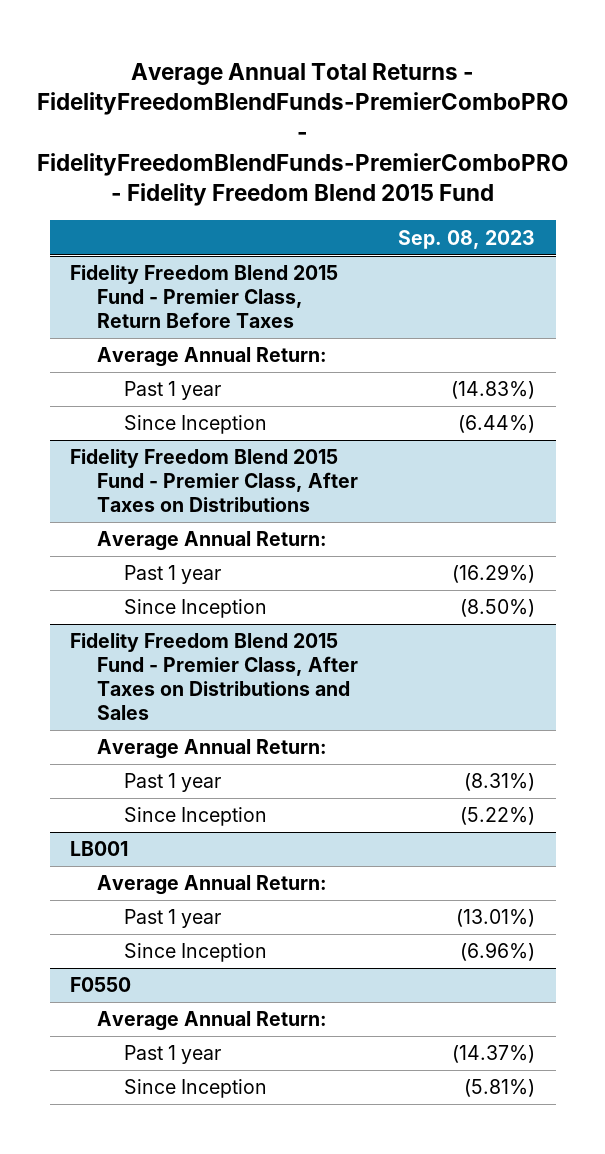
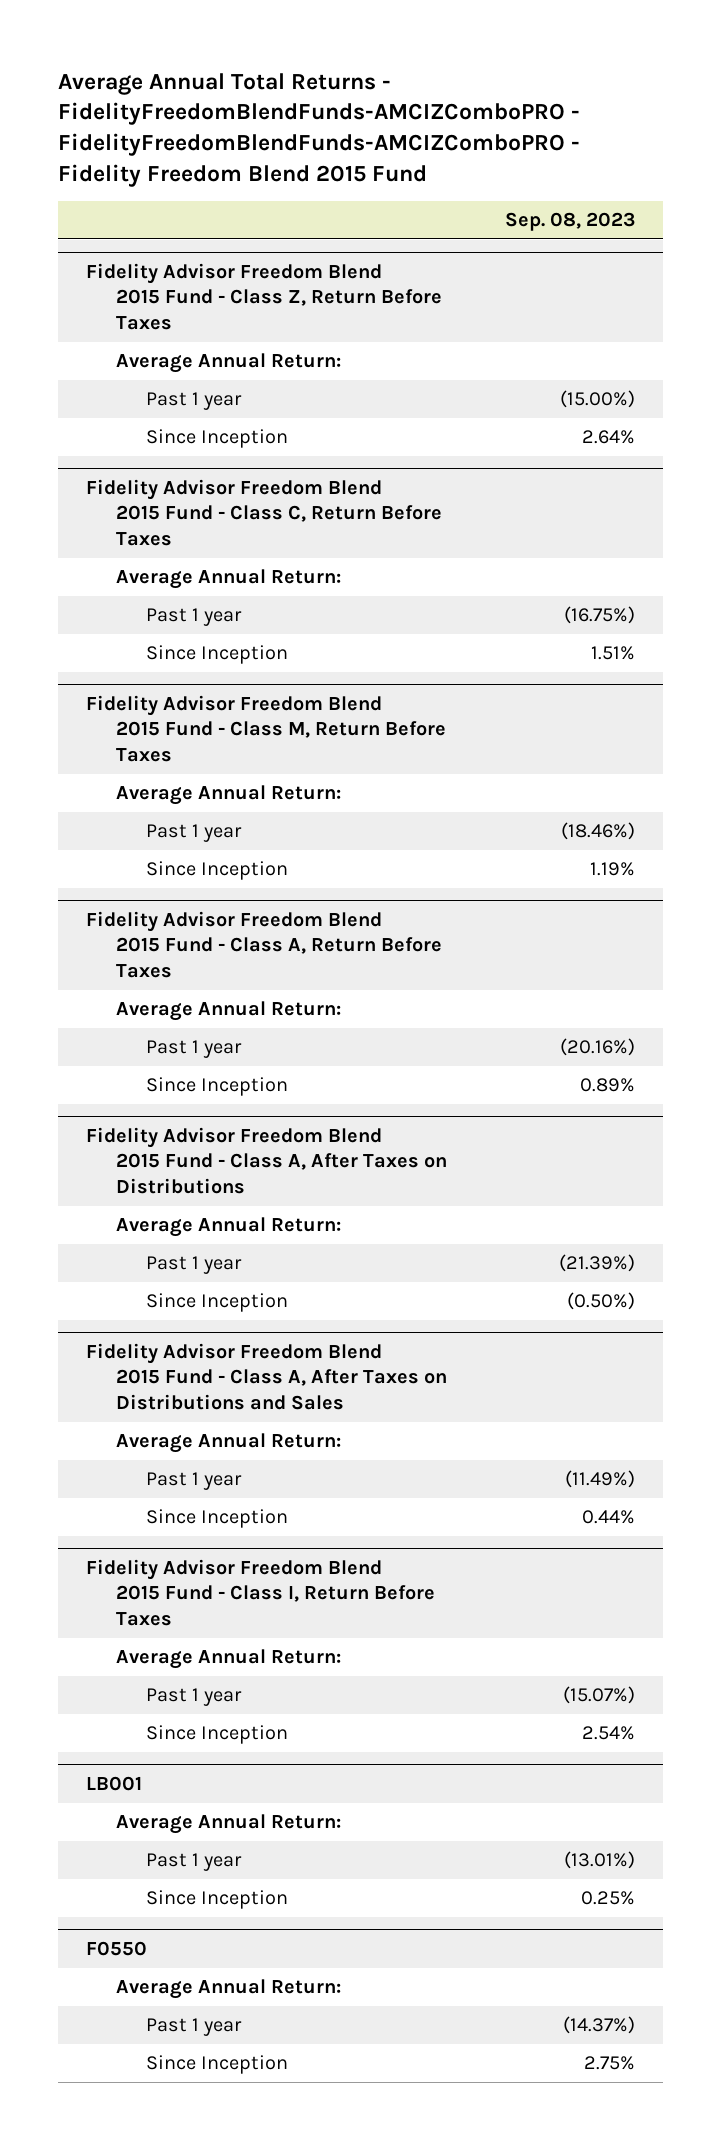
[36,62,568,206] Average Annual Total Returns - FidelityFreedomBlendFunds-PremierComboPRO - FidelityFreedomBlendFunds-PremierComboPRO - Fidelity Freedom Blend 2015 Fund -> [57,72,580,188] Average Annual Total Returns - FidelityFreedomBlendFunds-AMCIZComboPRO - FidelityFreedomBlendFunds-AMCIZComboPRO - Fidelity Freedom Blend 2015 Fund
[69,265,338,328] Fidelity Freedom Blend 2015 Fund - Premier Class, Return Before Taxes -> [86,262,443,330] Fidelity Advisor Freedom Blend 2015 Fund - Class Z, Return Before Taxes
[69,449,358,512] Fidelity Freedom Blend 2015 Fund - Premier Class, After Taxes on Distributions -> none
[451,381,536,400] (14.83%) -> [559,390,635,409] (15.00%)
[458,415,536,434] (6.44%) -> [581,430,635,445] 2.64%
none -> [86,478,443,546] Fidelity Advisor Freedom Blend 2015 Fund - Class C, Return Before Taxes
[69,633,358,720] Fidelity Freedom Blend 2015 Fund - Premier Class, After Taxes on Distributions and Sales -> none
[452,564,536,584] (16.29%) -> [563,606,635,625] (16.75%)
[460,599,536,618] (8.50%) -> [590,646,635,661] 1.51%
none -> [86,694,447,762] Fidelity Advisor Freedom Blend 2015 Fund - Class M, Return Before Taxes
[464,773,536,792] (8.31%) -> [560,822,635,841] (18.46%)
[460,807,536,826] (5.22%) -> [589,862,635,877] 1.19%
none -> [86,910,443,978] Fidelity Advisor Freedom Blend 2015 Fund - Class A, Return Before Taxes
none -> [116,1001,342,1022] Average Annual Return:
none -> [146,1040,243,1059] Past 1 year
none -> [146,1077,289,1097] Since Inception
none -> [86,1126,448,1194] Fidelity Advisor Freedom Blend 2015 Fund - Class A, After Taxes on Distributions
none -> [116,1217,342,1238] Average Annual Return:
none -> [146,1256,243,1275] Past 1 year
none -> [146,1293,289,1313] Since Inception
none -> [86,1342,448,1410] Fidelity Advisor Freedom Blend 2015 Fund - Class A, After Taxes on Distributions and Sales
none -> [116,1433,342,1454] Average Annual Return:
none -> [146,1472,243,1491] Past 1 year
none -> [146,1509,289,1529] Since Inception
none -> [86,1558,436,1626] Fidelity Advisor Freedom Blend 2015 Fund - Class I, Return Before Taxes
none -> [116,1649,342,1670] Average Annual Return:
none -> [146,1688,243,1707] Past 1 year
none -> [146,1725,289,1745] Since Inception
[460,942,536,962] (6.96%) -> [580,1891,635,1906] 0.25%
[464,1079,536,1098] (5.81%) -> [583,2056,635,2071] 2.75%

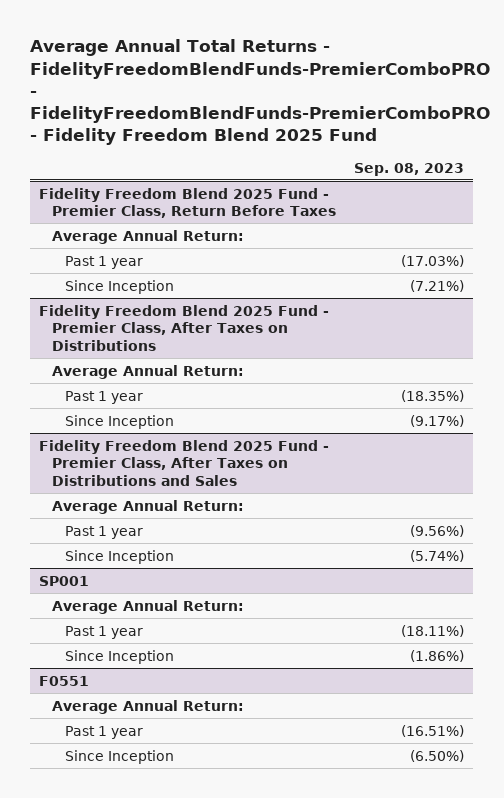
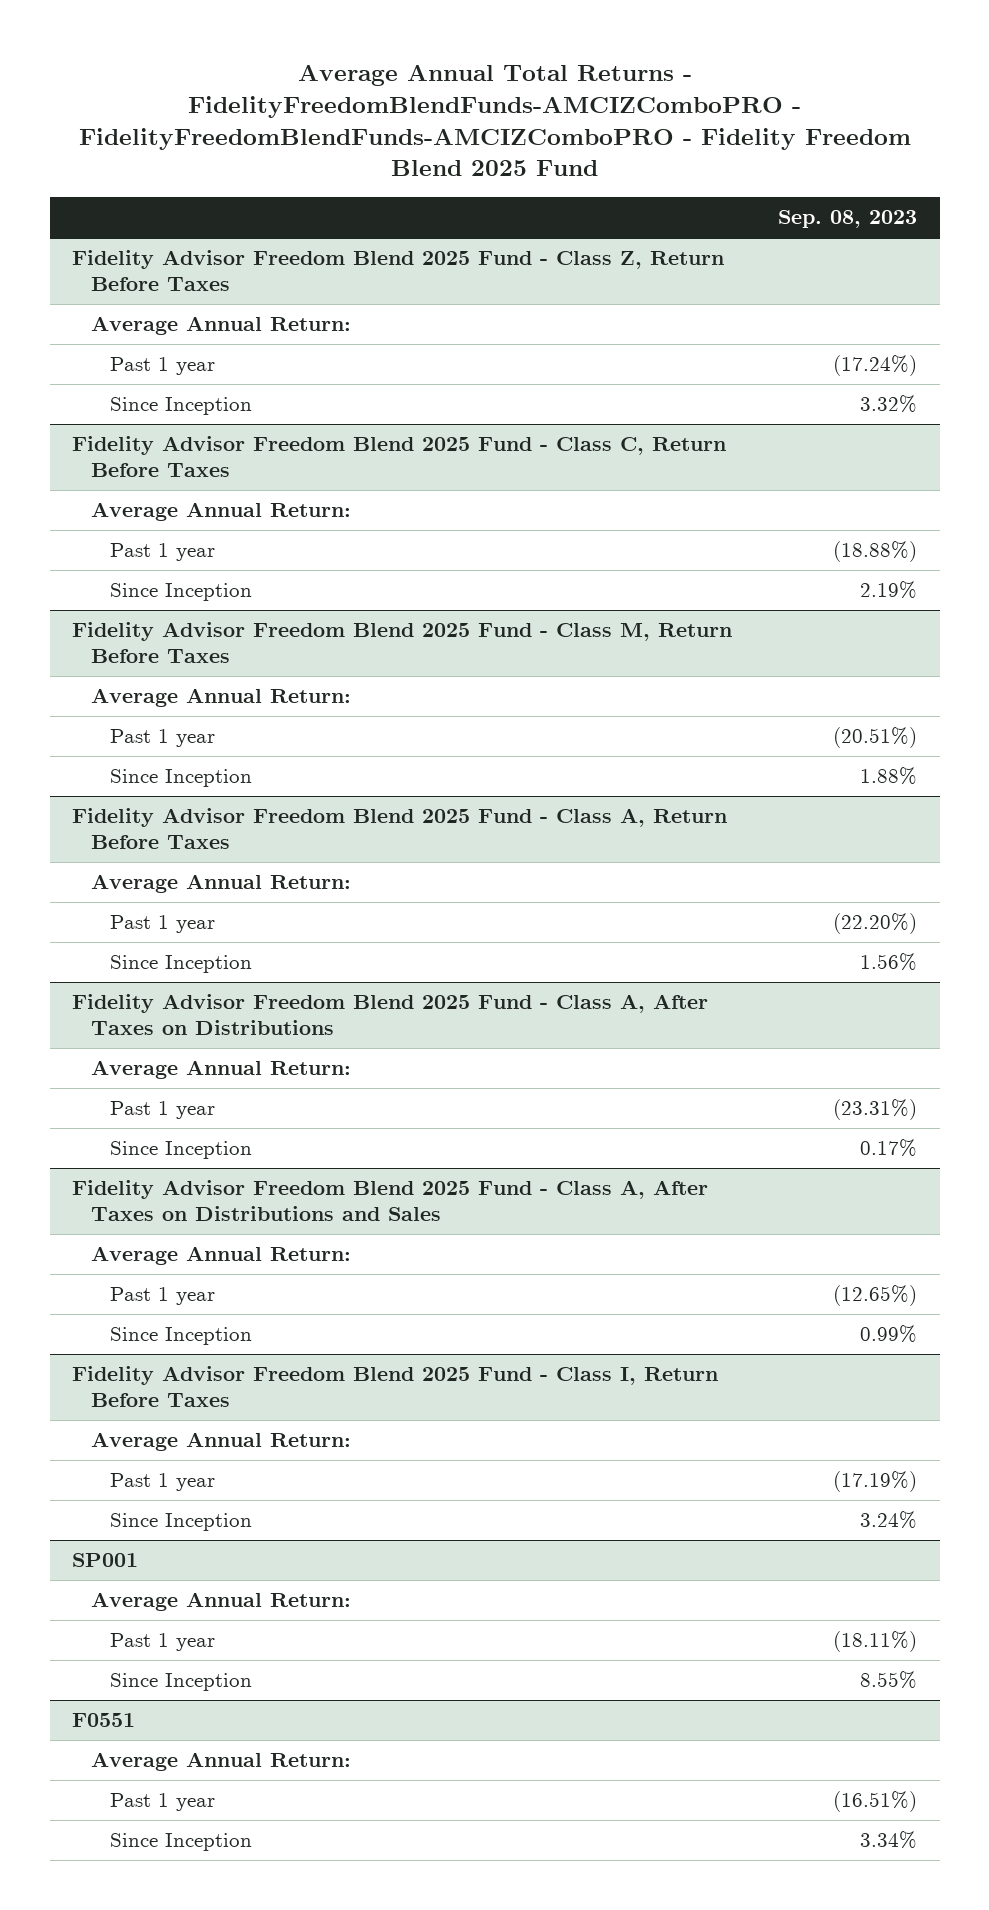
[30,39,491,145] Average Annual Total Returns - FidelityFreedomBlendFunds-PremierComboPRO - FidelityFreedomBlendFunds-PremierComboPRO - Fidelity Freedom Blend 2025 Fund -> [78,64,911,177] Average Annual Total Returns - FidelityFreedomBlendFunds-AMCIZComboPRO - FidelityFreedomBlendFunds-AMCIZComboPRO - Fidelity Freedom Blend 2025 Fund
[39,187,337,219] Fidelity Freedom Blend 2025 Fund - Premier Class, Return Before Taxes -> [72,250,725,291] Fidelity Advisor Freedom Blend 2025 Fund - Class Z, Return Before Taxes
[39,304,330,351] Fidelity Freedom Blend 2025 Fund - Premier Class, After Taxes on Distributions -> none
[401,254,465,267] (17.03%) -> [833,355,918,377] (17.24%)
[410,279,465,292] (7.21%) -> [860,395,918,414] 3.32%
none -> [72,436,727,477] Fidelity Advisor Freedom Blend 2025 Fund - Class C, Return Before Taxes
[39,439,330,486] Fidelity Freedom Blend 2025 Fund - Premier Class, After Taxes on Distributions and Sales -> none
[401,389,465,402] (18.35%) -> [833,541,918,563] (18.88%)
[410,414,465,427] (9.17%) -> [860,581,918,600] 2.19%
none -> [72,622,733,663] Fidelity Advisor Freedom Blend 2025 Fund - Class M, Return Before Taxes
[410,524,465,537] (9.56%) -> [833,727,918,749] (20.51%)
[410,549,465,562] (5.74%) -> [860,767,918,786] 1.88%
none -> [72,808,728,849] Fidelity Advisor Freedom Blend 2025 Fund - Class A, Return Before Taxes
none -> [91,874,352,894] Average Annual Return:
none -> [110,915,216,934] Past 1 year
none -> [110,955,253,974] Since Inception
none -> [72,994,709,1035] Fidelity Advisor Freedom Blend 2025 Fund - Class A, After Taxes on Distributions
none -> [91,1060,352,1080] Average Annual Return:
none -> [110,1101,216,1120] Past 1 year
none -> [110,1141,253,1160] Since Inception
none -> [72,1180,709,1221] Fidelity Advisor Freedom Blend 2025 Fund - Class A, After Taxes on Distributions and Sales
none -> [91,1246,352,1266] Average Annual Return:
none -> [110,1287,216,1306] Past 1 year
none -> [110,1327,253,1346] Since Inception
none -> [72,1366,719,1407] Fidelity Advisor Freedom Blend 2025 Fund - Class I, Return Before Taxes
none -> [91,1432,352,1452] Average Annual Return:
none -> [110,1473,216,1492] Past 1 year
none -> [110,1513,253,1532] Since Inception
[410,649,465,662] (1.86%) -> [860,1671,918,1690] 8.55%
[410,749,465,762] (6.50%) -> [860,1831,918,1850] 3.34%

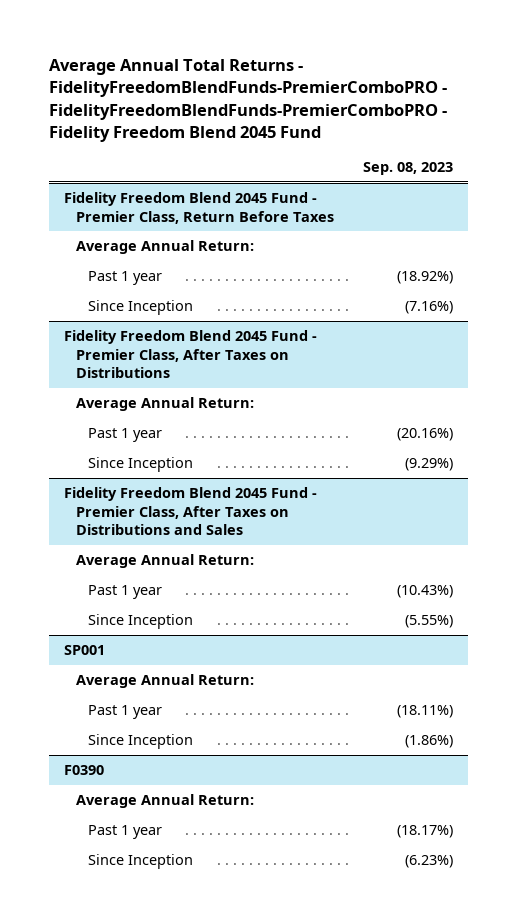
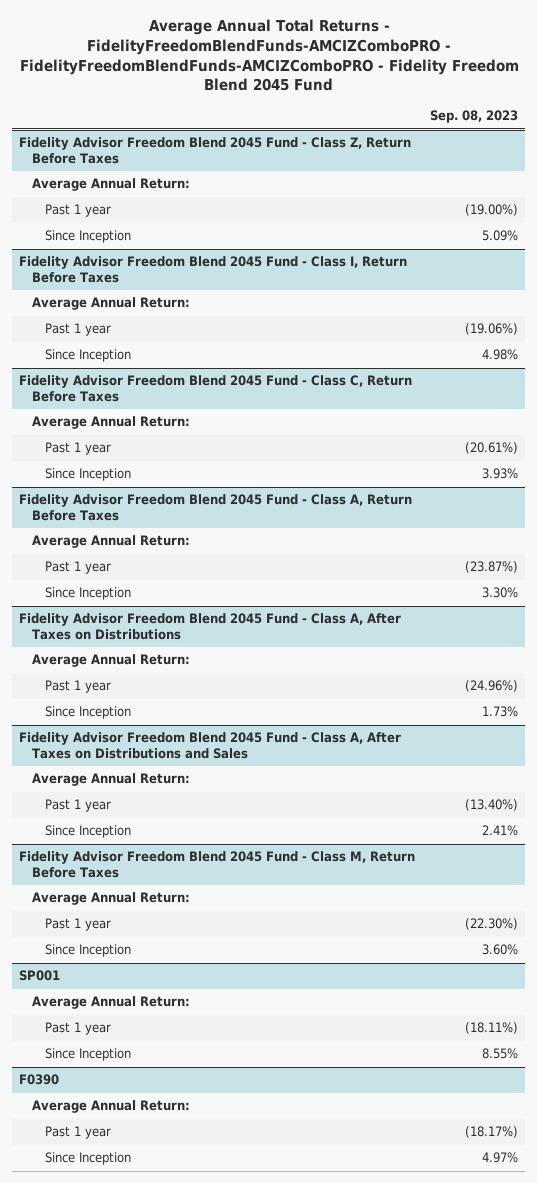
[48,58,447,142] Average Annual Total Returns - FidelityFreedomBlendFunds-PremierComboPRO - FidelityFreedomBlendFunds-PremierComboPRO - Fidelity Freedom Blend 2045 Fund -> [19,19,519,92] Average Annual Total Returns - FidelityFreedomBlendFunds-AMCIZComboPRO - FidelityFreedomBlendFunds-AMCIZComboPRO - Fidelity Freedom Blend 2045 Fund
[63,191,334,224] Fidelity Freedom Blend 2045 Fund - Premier Class, Return Before Taxes -> [19,137,412,165] Fidelity Advisor Freedom Blend 2045 Fund - Class Z, Return Before Taxes
[63,329,317,379] Fidelity Freedom Blend 2045 Fund - Premier Class, After Taxes on Distributions -> none
[397,270,454,284] (18.92%) -> [465,204,519,217] (19.00%)
[405,300,454,314] (7.16%) -> [482,230,519,242] 5.09%
none -> [19,256,408,284] Fidelity Advisor Freedom Blend 2045 Fund - Class I, Return Before Taxes
[63,486,317,536] Fidelity Freedom Blend 2045 Fund - Premier Class, After Taxes on Distributions and Sales -> none
[397,427,454,441] (20.16%) -> [465,323,519,336] (19.06%)
[405,457,454,471] (9.29%) -> [482,349,519,361] 4.98%
none -> [19,375,413,403] Fidelity Advisor Freedom Blend 2045 Fund - Class C, Return Before Taxes
[397,584,454,598] (10.43%) -> [465,442,519,455] (20.61%)
[405,614,454,628] (5.55%) -> [482,468,519,480] 3.93%
none -> [19,494,413,522] Fidelity Advisor Freedom Blend 2045 Fund - Class A, Return Before Taxes
none -> [32,535,191,549] Average Annual Return:
none -> [44,561,111,575] Past 1 year
none -> [44,587,131,601] Since Inception
none -> [19,613,402,641] Fidelity Advisor Freedom Blend 2045 Fund - Class A, After Taxes on Distributions
none -> [32,654,191,668] Average Annual Return:
none -> [44,680,111,694] Past 1 year
none -> [44,706,131,720] Since Inception
none -> [19,732,402,760] Fidelity Advisor Freedom Blend 2045 Fund - Class A, After Taxes on Distributions and Sales
none -> [32,773,191,787] Average Annual Return:
none -> [44,799,111,813] Past 1 year
none -> [44,825,131,839] Since Inception
none -> [19,851,416,879] Fidelity Advisor Freedom Blend 2045 Fund - Class M, Return Before Taxes
none -> [32,892,191,906] Average Annual Return:
none -> [44,918,111,932] Past 1 year
none -> [44,944,131,958] Since Inception
[405,734,454,748] (1.86%) -> [482,1048,519,1060] 8.55%
[405,854,454,868] (6.23%) -> [482,1152,519,1164] 4.97%

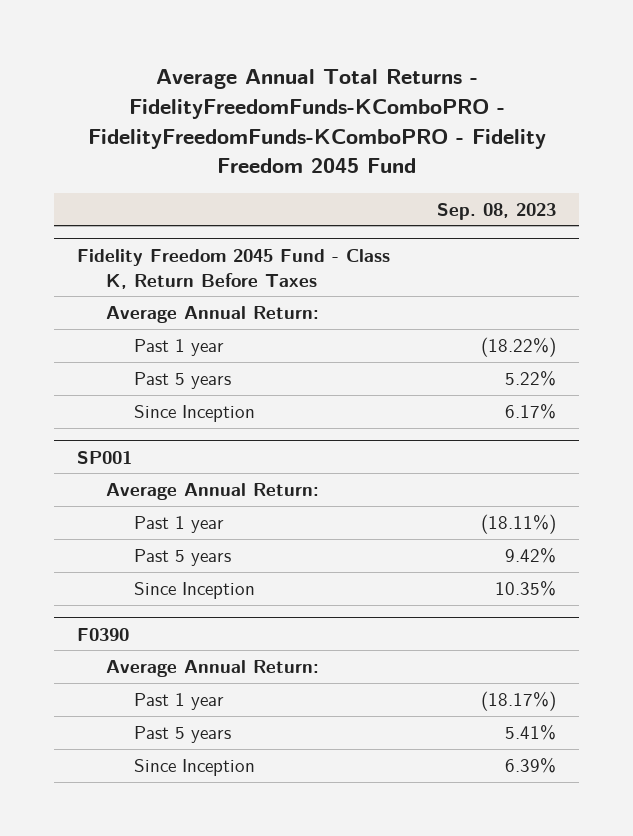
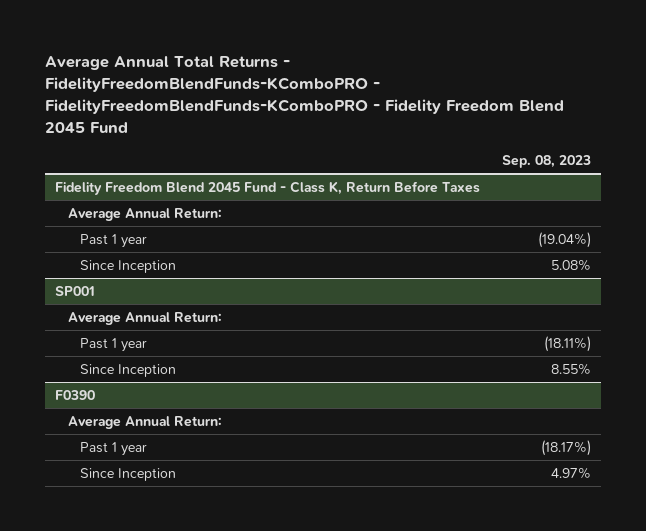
[87,68,546,174] Average Annual Total Returns - FidelityFreedomFunds-KComboPRO - FidelityFreedomFunds-KComboPRO - Fidelity Freedom 2045 Fund -> [44,55,564,134] Average Annual Total Returns - FidelityFreedomBlendFunds-KComboPRO - FidelityFreedomBlendFunds-KComboPRO - Fidelity Freedom Blend 2045 Fund
[77,248,391,289] Fidelity Freedom 2045 Fund - Class K, Return Before Taxes -> [55,180,481,195] Fidelity Freedom Blend 2045 Fund - Class K, Return Before Taxes
[133,372,231,390] Past 5 years -> none
[480,337,556,358] (18.22%) -> [537,231,591,248] (19.04%)
[504,403,556,420] 6.17% -> [550,258,591,271] 5.08%
[133,549,231,567] Past 5 years -> none
[494,580,556,597] 10.35% -> [550,362,591,375] 8.55%
[133,726,231,744] Past 5 years -> none
[504,757,556,774] 6.39% -> [550,466,591,479] 4.97%

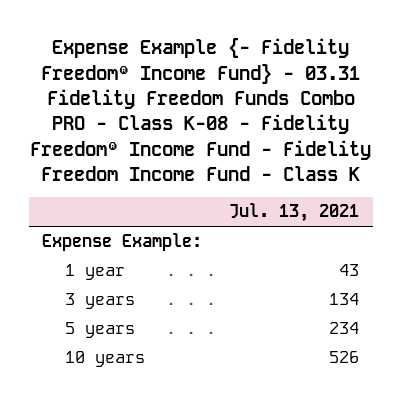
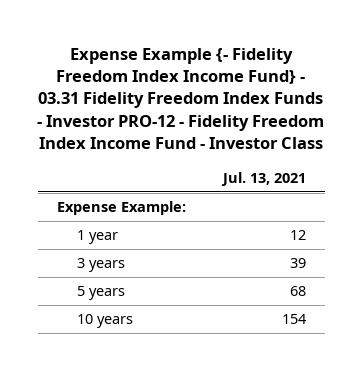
[29,38,371,181] Expense Example {- Fidelity Freedom® Income Fund} - 03.31 Fidelity Freedom Funds Combo PRO - Class K-08 - Fidelity Freedom® Income Fund - Fidelity Freedom Income Fund - Class K -> [37,47,325,150] Expense Example {- Fidelity Freedom Index Income Fund} - 03.31 Fidelity Freedom Index Funds - Investor PRO-12 - Fidelity Freedom Index Income Fund - Investor Class
[339,264,360,277] 43 -> [290,230,307,241] 12
[329,293,360,306] 134 -> [290,258,307,269] 39
[329,322,360,335] 234 -> [290,286,307,297] 68
[329,351,360,364] 526 -> [282,314,307,325] 154

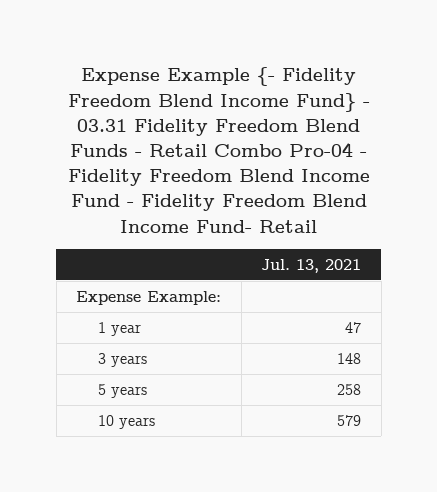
[37,47,325,150] Expense Example {- Fidelity Freedom Index Income Fund} - 03.31 Fidelity Freedom Index Funds - Investor PRO-12 - Fidelity Freedom Index Income Fund - Investor Class -> [67,67,370,233] Expense Example {- Fidelity Freedom Blend Income Fund} - 03.31 Fidelity Freedom Blend Funds - Retail Combo Pro-04 - Fidelity Freedom Blend Income Fund - Fidelity Freedom Blend Income Fund- Retail
[290,230,307,241] 12 -> [345,322,362,334] 47
[290,258,307,269] 39 -> [337,353,362,365] 148
[290,286,307,297] 68 -> [337,384,362,396] 258
[282,314,307,325] 154 -> [337,415,362,427] 579

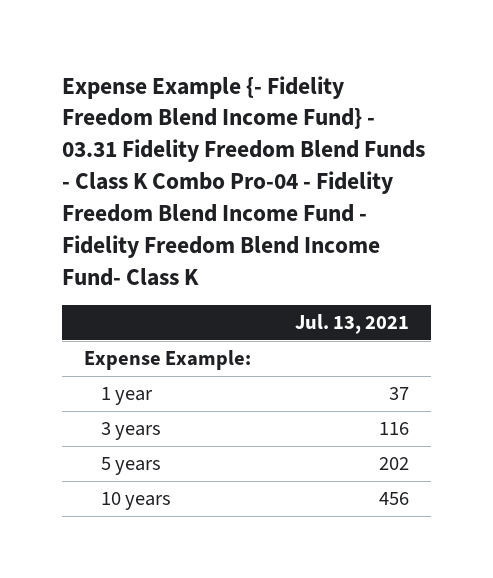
[67,67,370,233] Expense Example {- Fidelity Freedom Blend Income Fund} - 03.31 Fidelity Freedom Blend Funds - Retail Combo Pro-04 - Fidelity Freedom Blend Income Fund - Fidelity Freedom Blend Income Fund- Retail -> [61,75,425,286] Expense Example {- Fidelity Freedom Blend Income Fund} - 03.31 Fidelity Freedom Blend Funds - Class K Combo Pro-04 - Fidelity Freedom Blend Income Fund - Fidelity Freedom Blend Income Fund- Class K
[345,322,362,334] 47 -> [388,387,409,401] 37
[337,353,362,365] 148 -> [378,422,409,436] 116
[337,384,362,396] 258 -> [378,457,409,471] 202
[337,415,362,427] 579 -> [378,492,409,506] 456

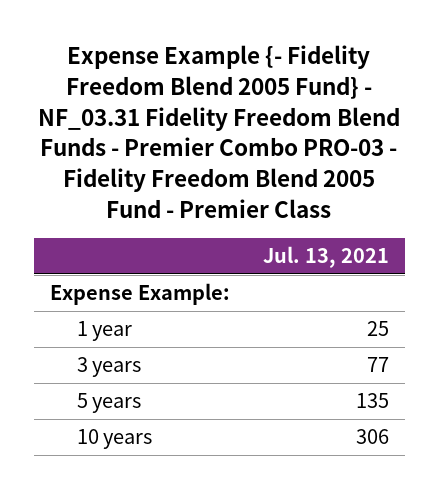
[61,75,425,286] Expense Example {- Fidelity Freedom Blend Income Fund} - 03.31 Fidelity Freedom Blend Funds - Class K Combo Pro-04 - Fidelity Freedom Blend Income Fund - Fidelity Freedom Blend Income Fund- Class K -> [38,45,401,218] Expense Example {- Fidelity Freedom Blend 2005 Fund} - NF_03.31 Fidelity Freedom Blend Funds - Premier Combo PRO-03 - Fidelity Freedom Blend 2005 Fund - Premier Class
[388,387,409,401] 37 -> [366,321,389,337] 25
[378,422,409,436] 116 -> [366,357,389,373] 77
[378,457,409,471] 202 -> [355,393,389,409] 135
[378,492,409,506] 456 -> [355,429,389,445] 306

